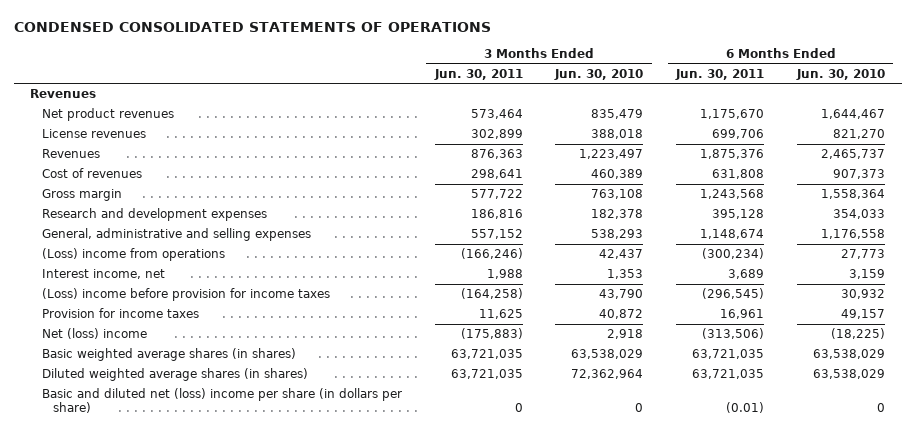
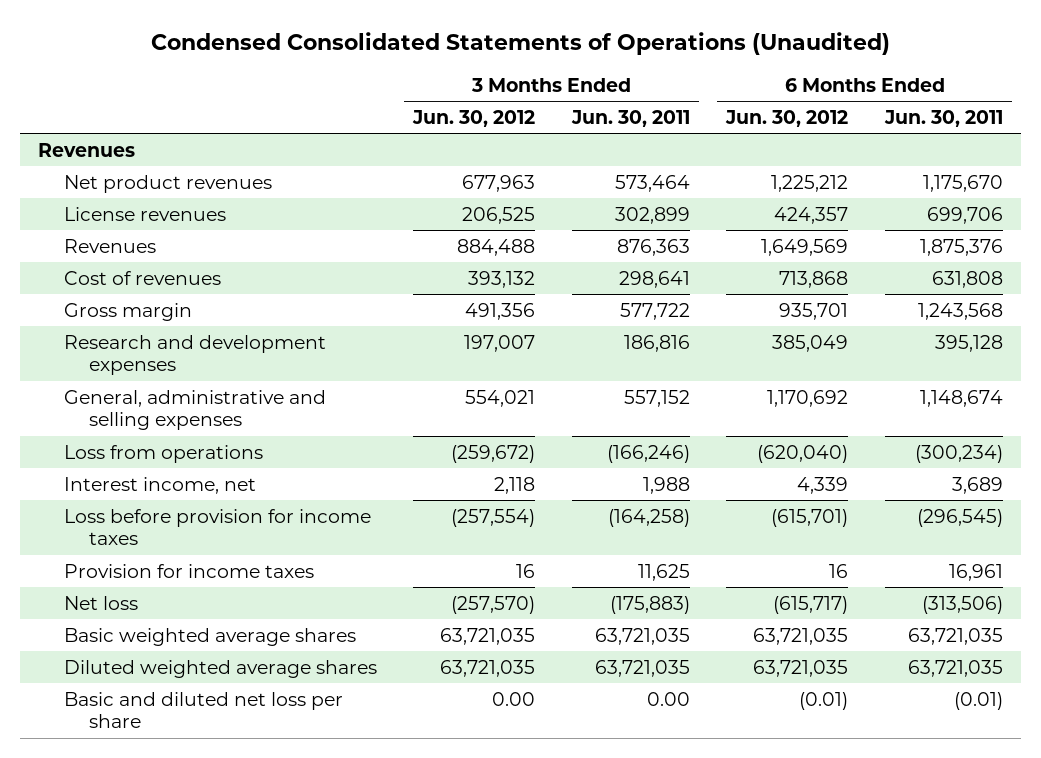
[13,22,491,33] CONDENSED CONSOLIDATED STATEMENTS OF OPERATIONS -> [150,31,890,55] Condensed Consolidated Statements of Operations (Unaudited)
[554,68,644,80] Jun. 30, 2010 -> none
[796,68,886,80] Jun. 30, 2010 -> none
none -> [412,109,536,127] Jun. 30, 2012
none -> [725,109,849,127] Jun. 30, 2012
[41,248,225,262] (Loss) income from operations -> [63,444,263,463] Loss from operations
[41,288,330,302] (Loss) income before provision for income taxes -> [63,508,371,546] Loss before provision for income taxes
[41,328,147,340] Net (loss) income -> [63,595,138,610] Net loss
[41,348,296,362] Basic weighted average shares (in shares) -> [63,627,356,646] Basic weighted average shares
[41,368,308,382] Diluted weighted average shares (in shares) -> [63,659,377,678] Diluted weighted average shares
[41,388,402,414] Basic and diluted net (loss) income per share (in dollars per share) -> [63,691,343,729] Basic and diluted net loss per share
[514,403,523,413] 0 -> [646,691,690,706] 0.00

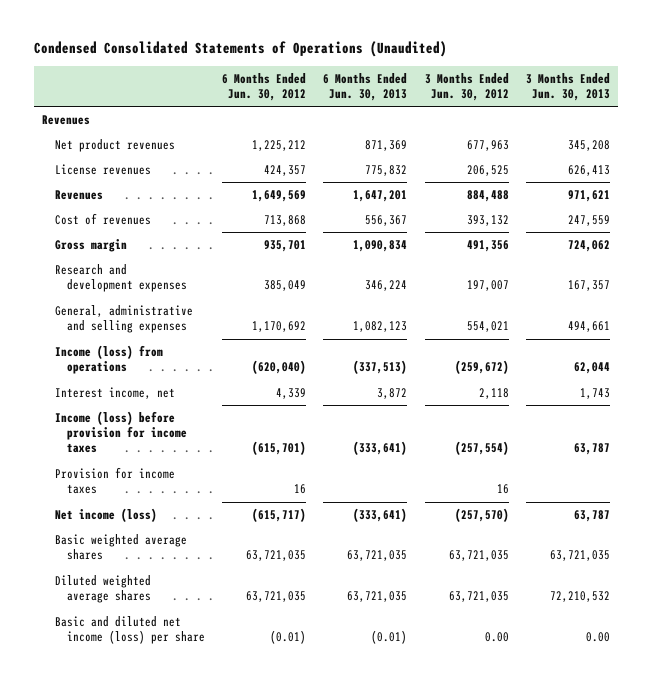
[570,109,690,127] Jun. 30, 2011 -> none
[883,109,1003,127] Jun. 30, 2011 -> none
none -> [323,72,408,102] 6 Months Ended Jun. 30, 2013
none -> [525,72,610,102] 3 Months Ended Jun. 30, 2013
[63,444,263,463] Loss from operations -> [54,345,163,375] Income (loss) from operations
[63,508,371,546] Loss before provision for income taxes -> [54,411,188,454] Income (loss) before provision for income taxes
[63,595,138,610] Net loss -> [54,508,157,523] Net income (loss)
[63,691,343,729] Basic and diluted net loss per share -> [54,616,206,645] Basic and diluted net income (loss) per share

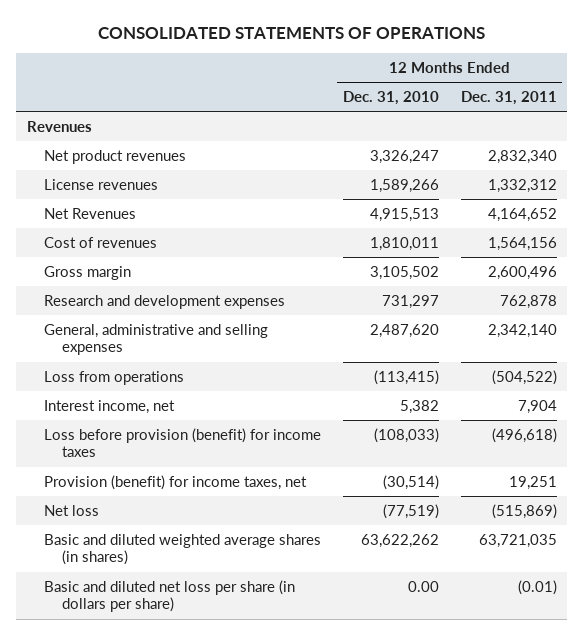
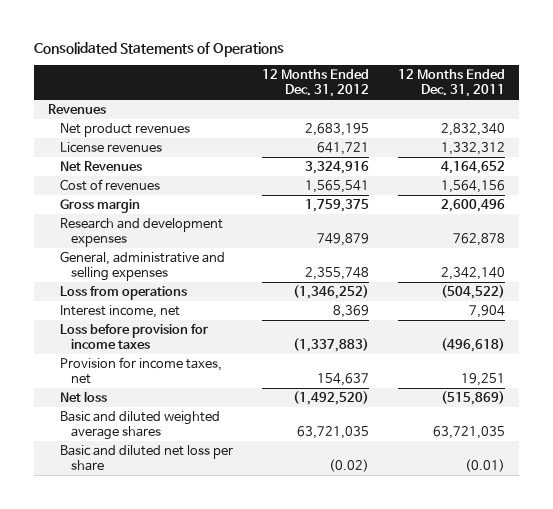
[97,26,485,39] CONSOLIDATED STATEMENTS OF OPERATIONS -> [33,41,284,57] Consolidated Statements of Operations
[342,91,439,106] Dec. 31, 2010 -> none
none -> [261,69,369,98] 12 Months Ended Dec. 31, 2012
[44,427,322,458] Loss before provision (benefit) for income taxes -> [59,324,208,349] Loss before provision for income taxes
[44,474,308,490] Provision (benefit) for income taxes, net -> [59,357,222,384] Provision for income taxes, net
[44,533,322,566] Basic and diluted weighted average shares (in shares) -> [59,411,220,440] Basic and diluted weighted average shares
[44,579,296,613] Basic and diluted net loss per share (in dollars per share) -> [59,445,233,471] Basic and diluted net loss per share

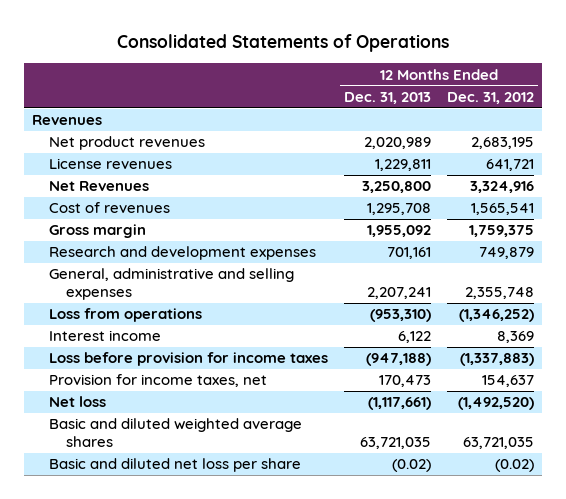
[397,69,505,98] 12 Months Ended Dec. 31, 2011 -> none
none -> [344,91,432,104] Dec. 31, 2013
[59,305,180,319] Interest income, net -> [49,330,162,342] Interest income

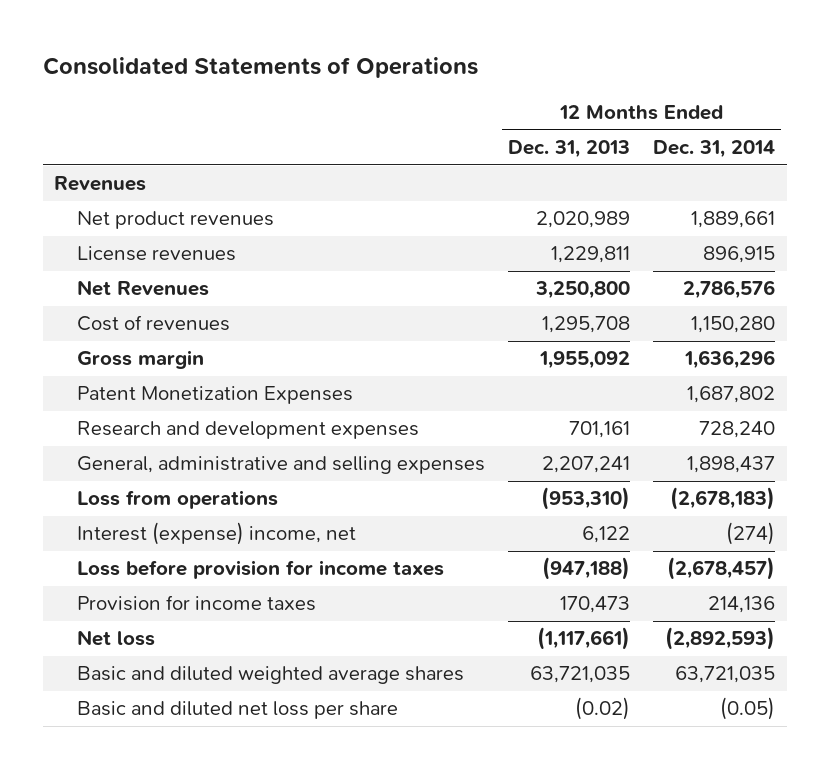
[446,91,534,104] Dec. 31, 2012 -> none
none -> [653,140,776,159] Dec. 31, 2014
none -> [76,386,353,405] Patent Monetization Expenses
[49,330,162,342] Interest income -> [76,522,356,546] Interest (expense) income, net
[49,374,268,388] Provision for income taxes, net -> [76,595,316,612] Provision for income taxes

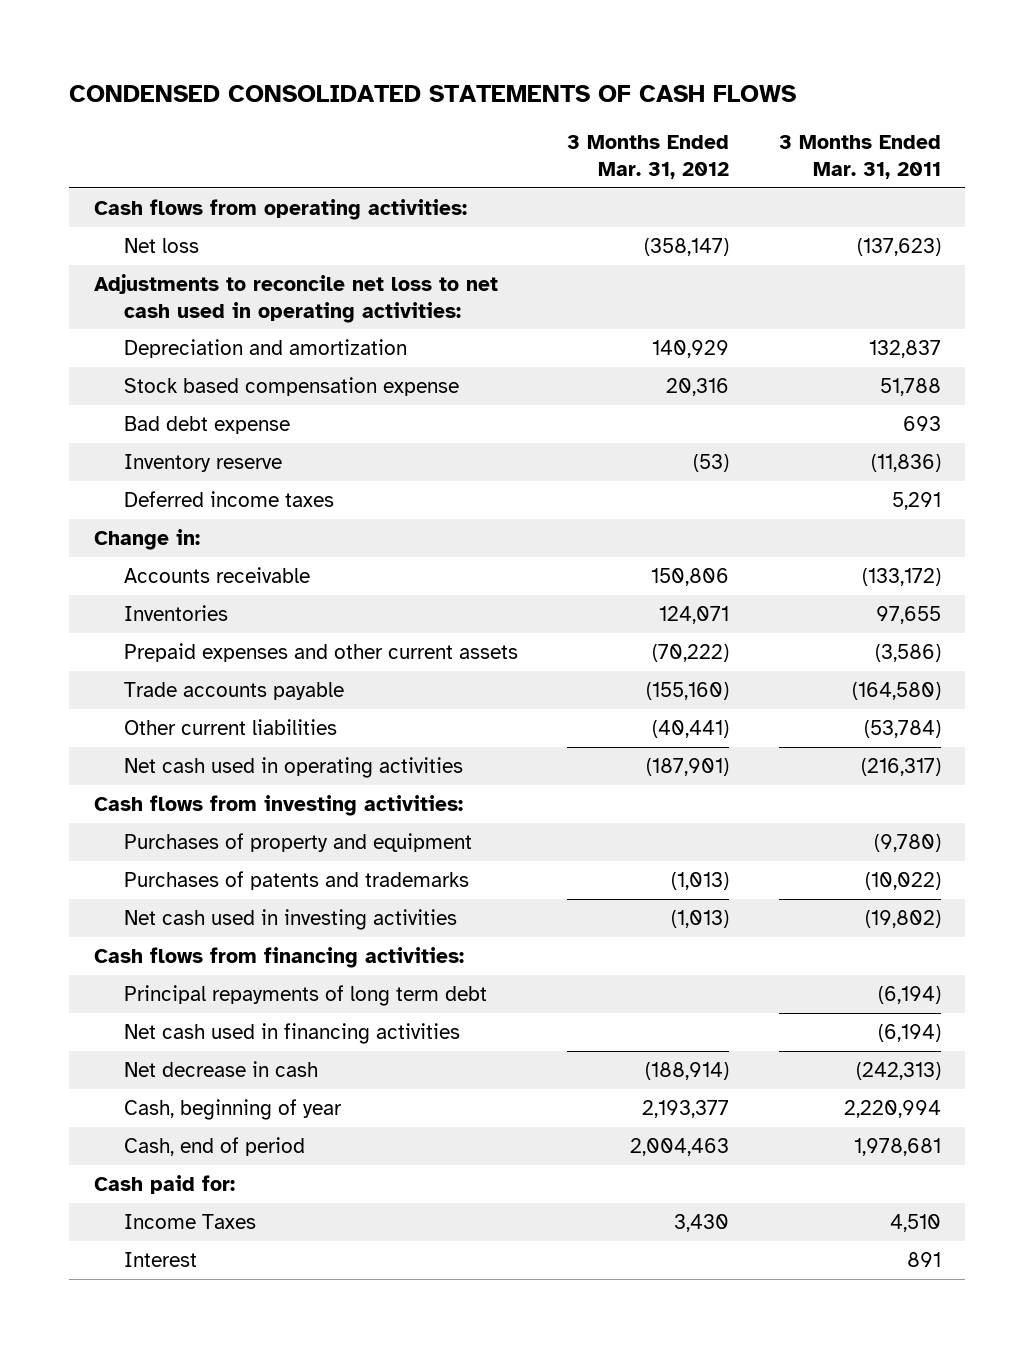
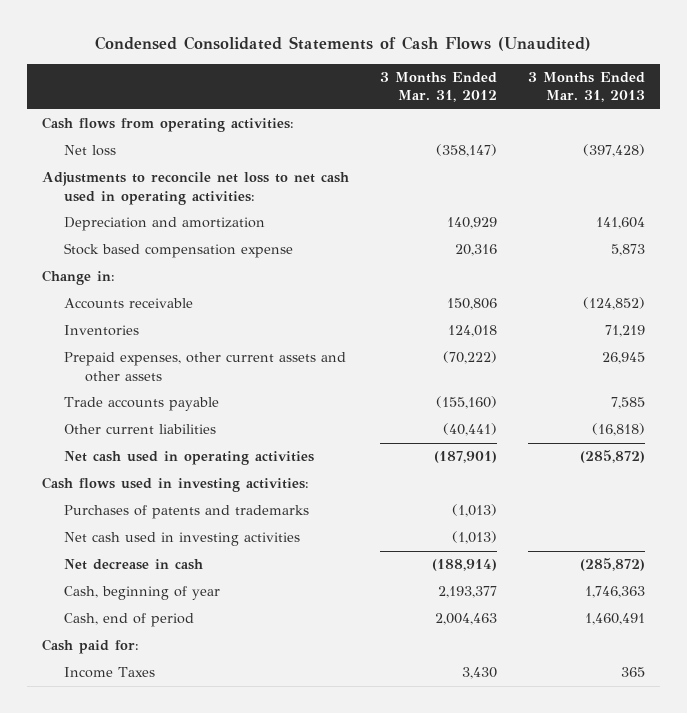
[69,84,797,102] CONDENSED CONSOLIDATED STATEMENTS OF CASH FLOWS -> [95,36,592,52] Condensed Consolidated Statements of Cash Flows (Unaudited)
[778,135,941,179] 3 Months Ended Mar. 31, 2011 -> none
none -> [527,72,645,103] 3 Months Ended Mar. 31, 2013
[124,416,291,435] Bad debt expense -> none
[124,454,283,473] Inventory reserve -> none
[124,491,335,508] Deferred income taxes -> none
[659,606,730,625] 124,071 -> [447,325,497,338] 124,018
[124,643,519,663] Prepaid expenses and other current assets -> [63,352,346,382] Prepaid expenses, other current assets and other assets
[124,833,473,853] Purchases of property and equipment -> none
[93,795,463,817] Cash flows from investing activities: -> [42,477,310,493] Cash flows used in investing activities:
[93,947,464,969] Cash flows from financing activities: -> none
[124,985,488,1007] Principal repayments of long term debt -> none
[124,1023,461,1045] Net cash used in financing activities -> none
[124,1252,198,1268] Interest -> none

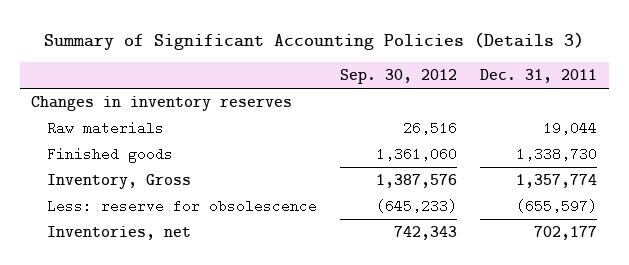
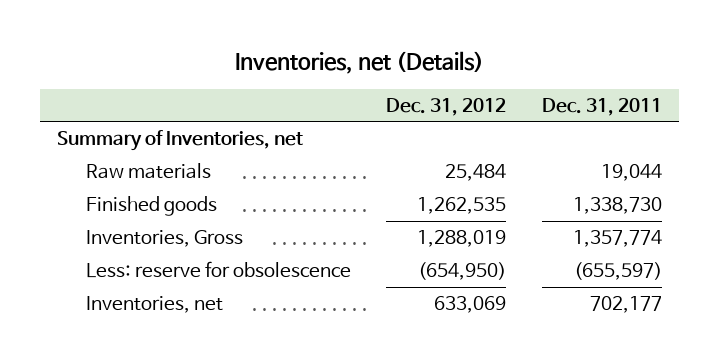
[44,31,585,50] Summary of Significant Accounting Policies (Details 3) -> [234,51,484,75] Inventories, net (Details)
[340,69,458,85] Sep. 30, 2012 -> none
none -> [386,97,507,116] Dec. 31, 2012
[31,96,293,112] Changes in inventory reserves -> [57,130,304,152] Summary of Inventories, net
[47,174,192,190] Inventory, Gross -> [85,230,243,248] Inventories, Gross

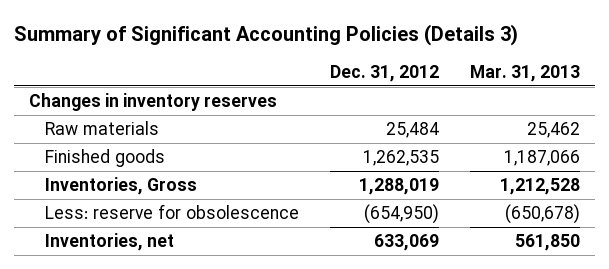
[234,51,484,75] Inventories, net (Details) -> [13,23,518,46] Summary of Significant Accounting Policies (Details 3)
[541,97,662,116] Dec. 31, 2011 -> none
none -> [469,65,580,83] Mar. 31, 2013
[57,130,304,152] Summary of Inventories, net -> [29,93,278,112] Changes in inventory reserves

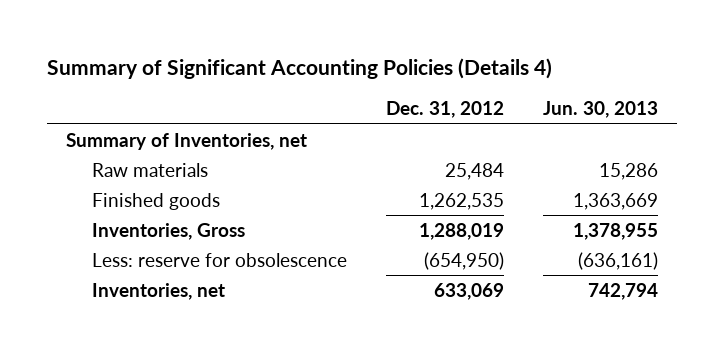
[13,23,518,46] Summary of Significant Accounting Policies (Details 3) -> [46,58,552,80] Summary of Significant Accounting Policies (Details 4)
[469,65,580,83] Mar. 31, 2013 -> none
none -> [542,101,658,119] Jun. 30, 2013
[29,93,278,112] Changes in inventory reserves -> [66,132,308,150] Summary of Inventories, net

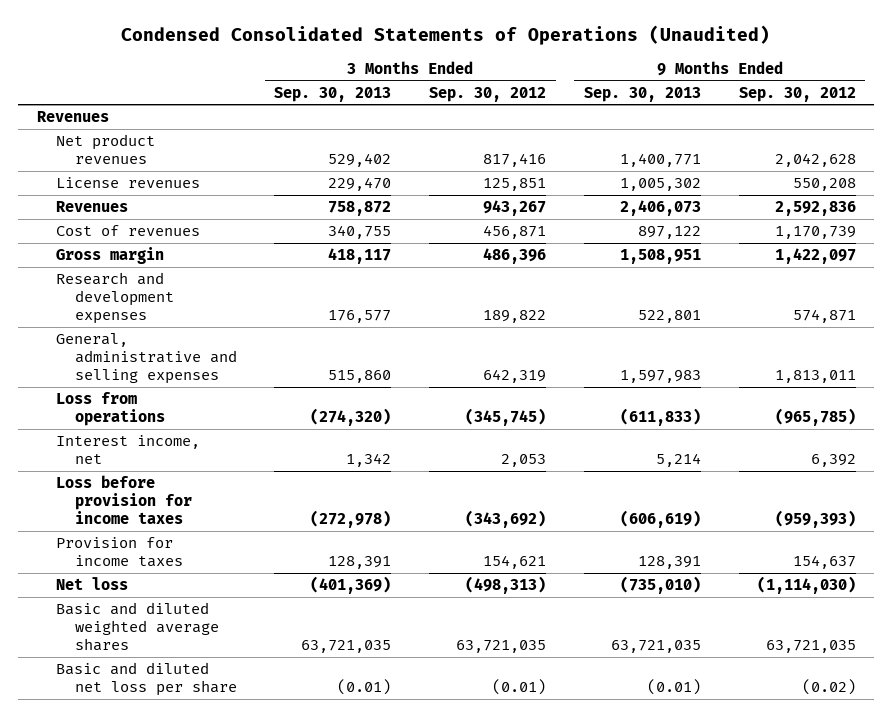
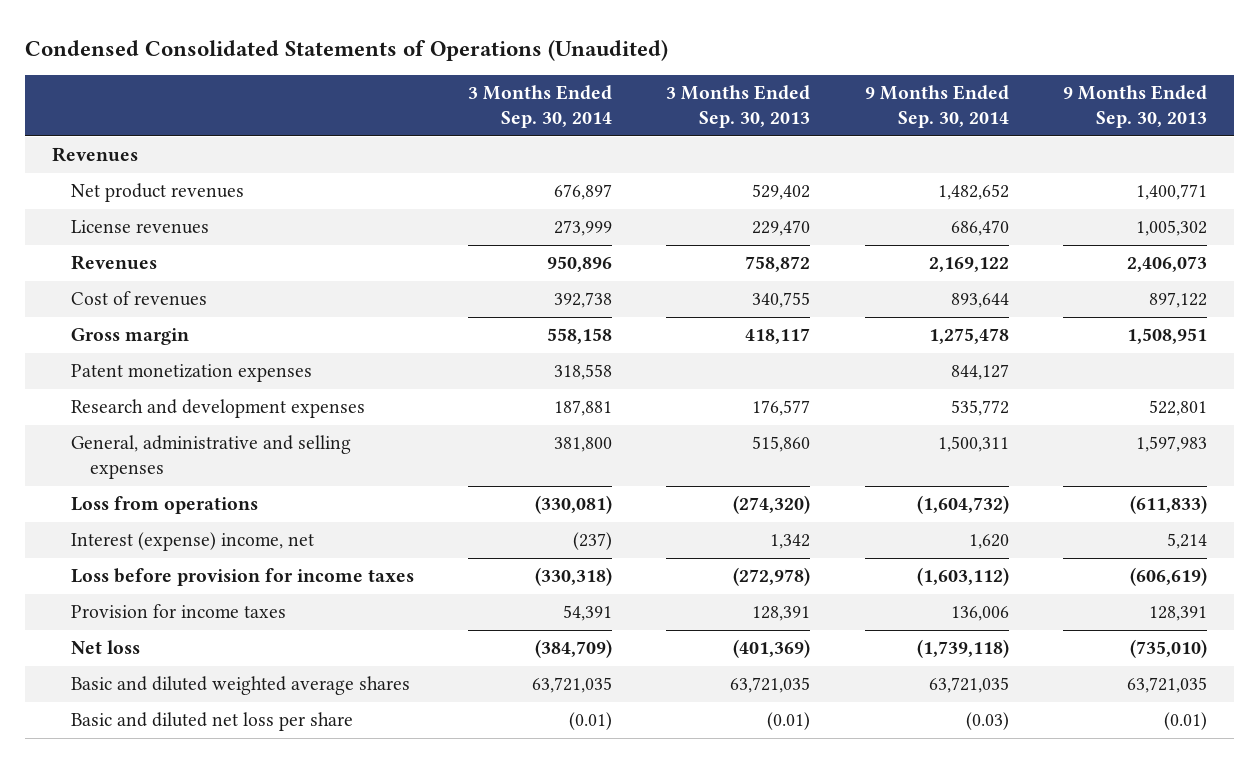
[429,86,547,102] Sep. 30, 2012 -> none
[738,86,856,102] Sep. 30, 2012 -> none
none -> [468,85,613,129] 3 Months Ended Sep. 30, 2014
none -> [864,85,1009,129] 9 Months Ended Sep. 30, 2014
none -> [70,364,312,383] Patent monetization expenses
[55,435,200,465] Interest income, net -> [70,532,314,552] Interest (expense) income, net

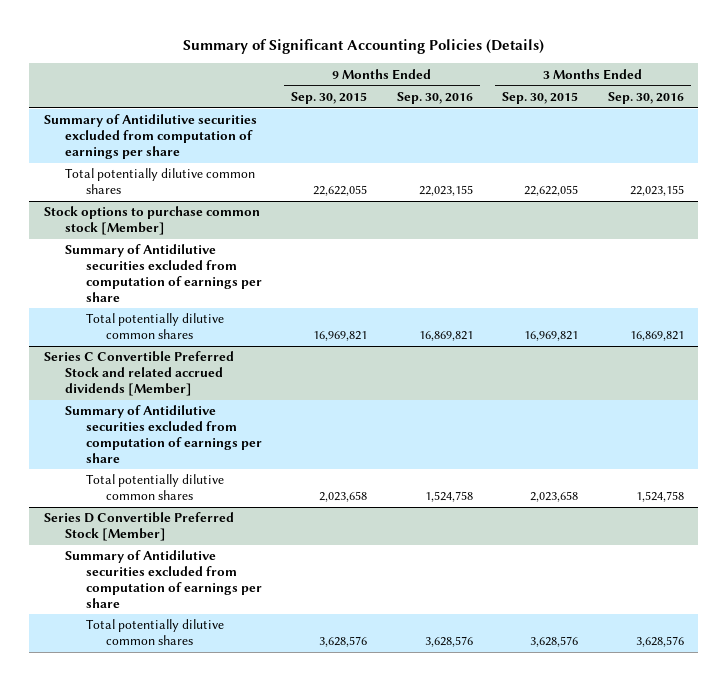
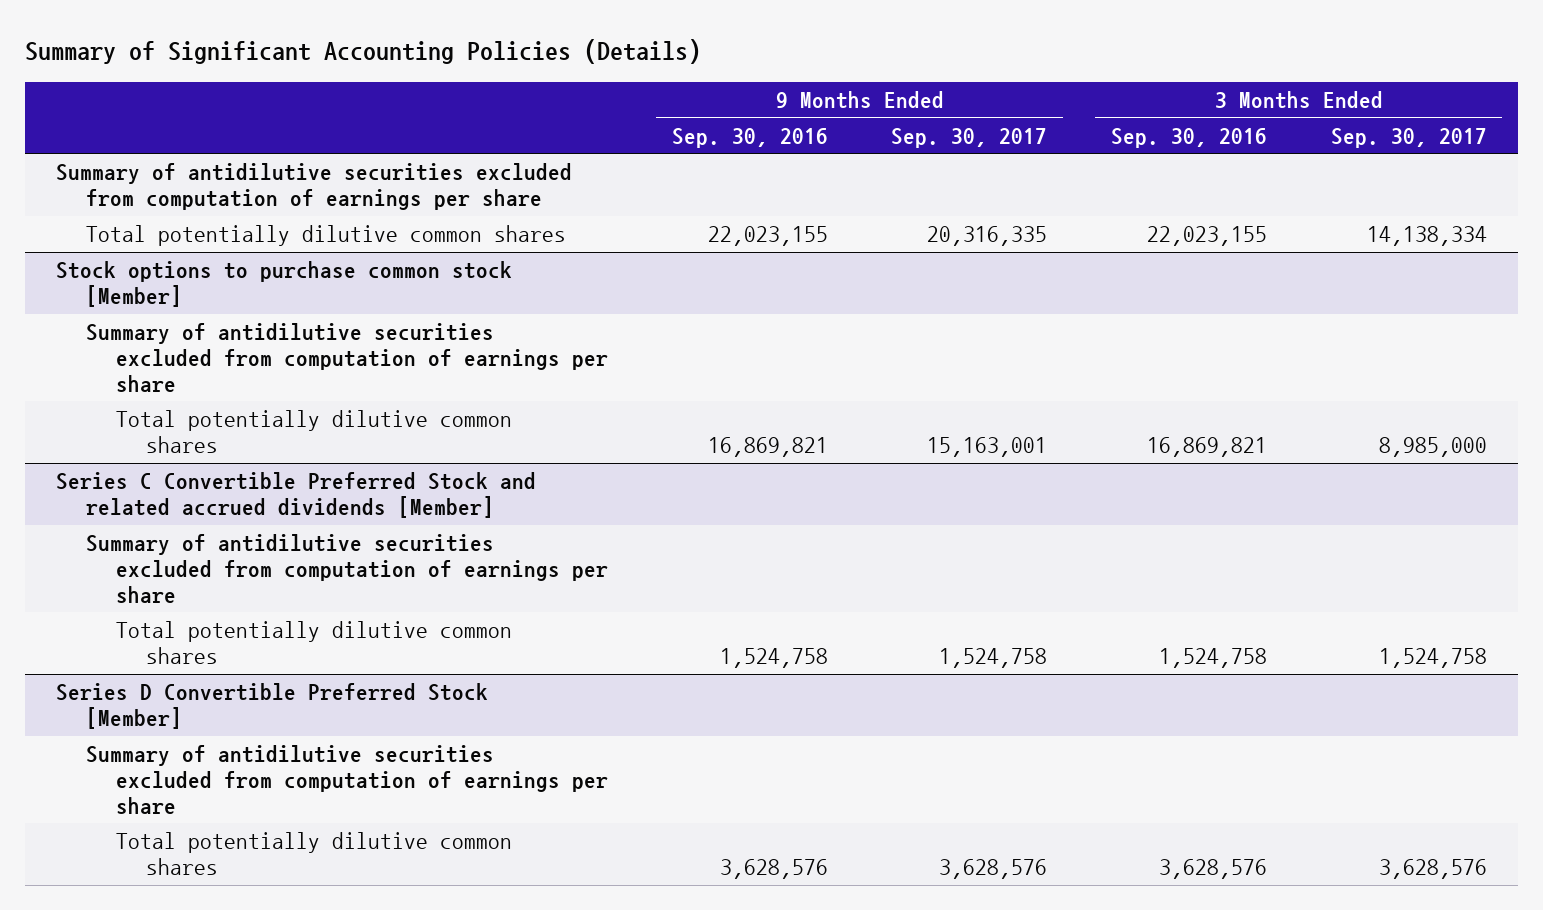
[291,91,368,104] Sep. 30, 2015 -> none
[502,91,579,104] Sep. 30, 2015 -> none
none -> [891,127,1048,148] Sep. 30, 2017
none -> [1330,127,1487,148] Sep. 30, 2017
[44,114,258,159] Summary of Antidilutive securities excluded from computation of earnings per share -> [56,163,573,210] Summary of antidilutive securities excluded from computation of earnings per share
[64,244,262,302] Summary of Antidilutive securities excluded from computation of earnings per share -> [86,323,609,392] Summary of antidilutive securities excluded from computation of earnings per share
[64,405,262,463] Summary of Antidilutive securities excluded from computation of earnings per share -> [86,534,609,603] Summary of antidilutive securities excluded from computation of earnings per share
[64,550,262,608] Summary of Antidilutive securities excluded from computation of earnings per share -> [86,745,609,814] Summary of antidilutive securities excluded from computation of earnings per share

